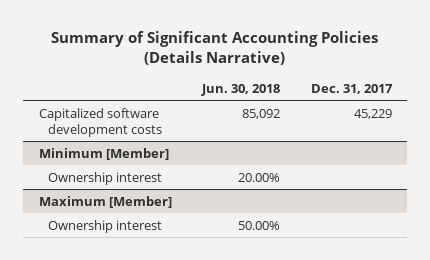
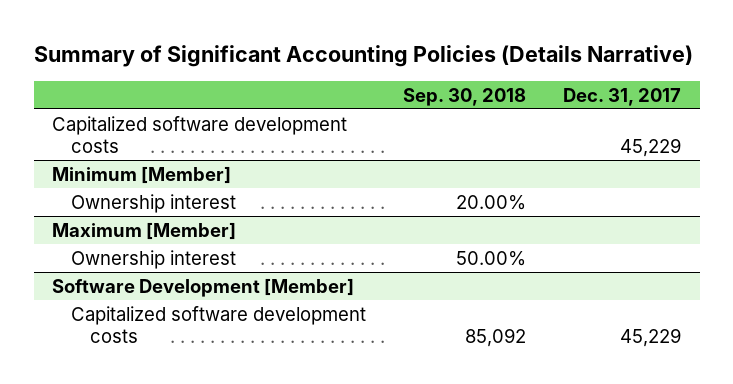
[201,83,281,96] Jun. 30, 2018 -> none
none -> [403,87,527,106] Sep. 30, 2018
none -> [52,277,355,297] Software Development [Member]
none -> [71,305,367,343] Capitalized software development costs

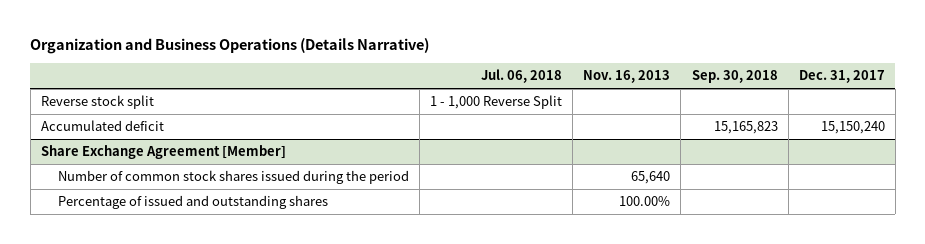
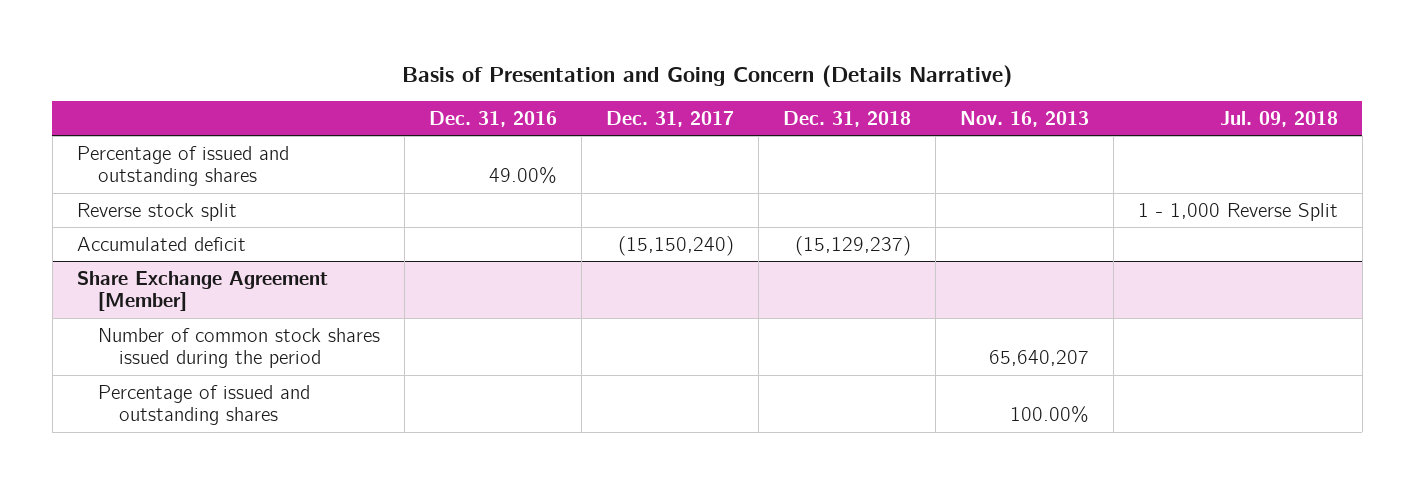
[30,37,430,54] Organization and Business Operations (Details Narrative) -> [402,64,1013,87] Basis of Presentation and Going Concern (Details Narrative)
[481,69,563,84] Jul. 06, 2018 -> none
[691,70,778,84] Sep. 30, 2018 -> none
none -> [428,111,557,128] Dec. 31, 2016
none -> [782,111,911,128] Dec. 31, 2018
none -> [1219,111,1338,128] Jul. 09, 2018
none -> [76,145,289,187] Percentage of issued and outstanding shares
[820,121,885,135] 15,150,240 -> [617,235,734,256] (15,150,240)
[631,171,671,185] 65,640 -> [988,350,1089,367] 65,640,207

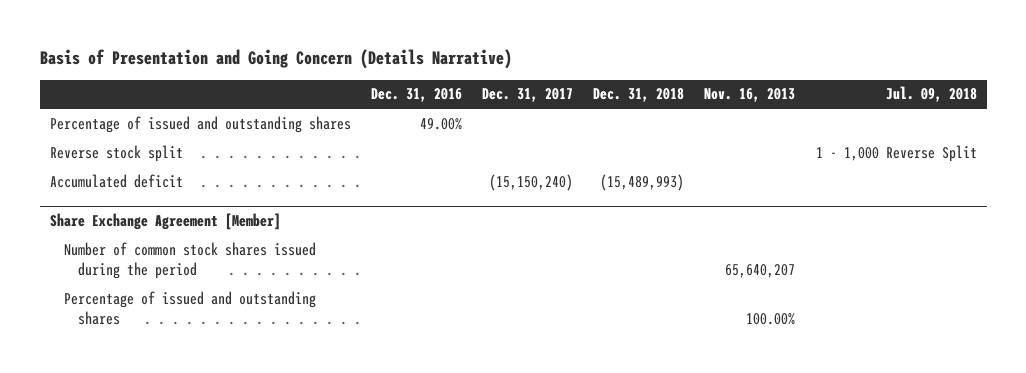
[794,235,911,256] (15,129,237) -> [600,173,685,191] (15,489,993)

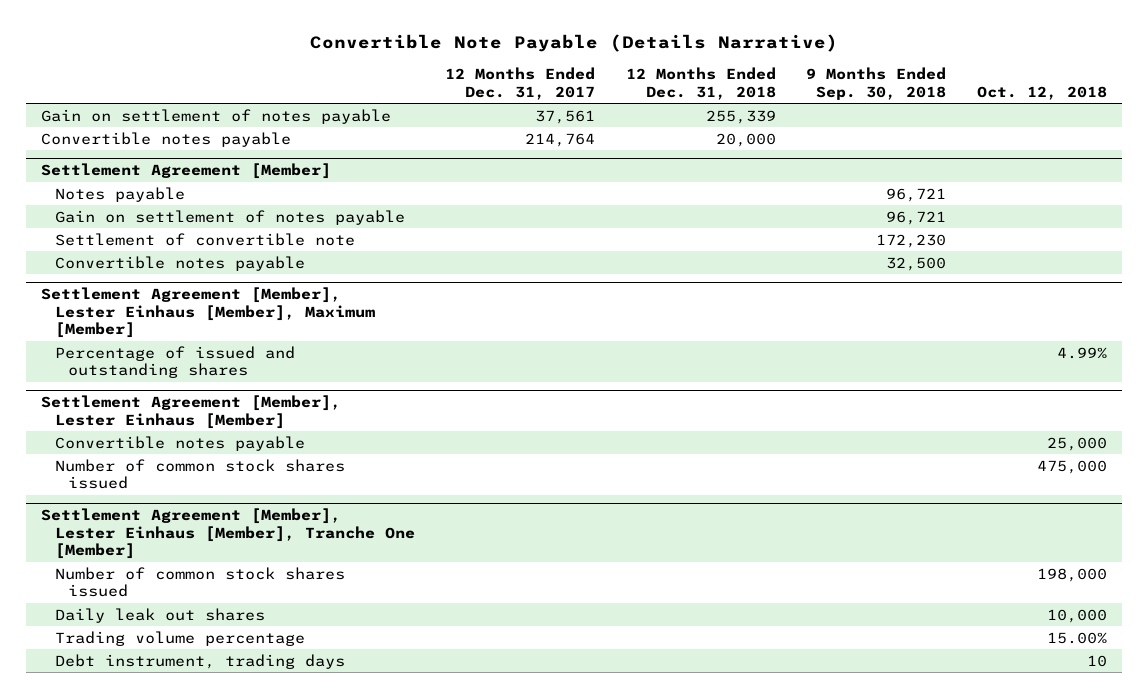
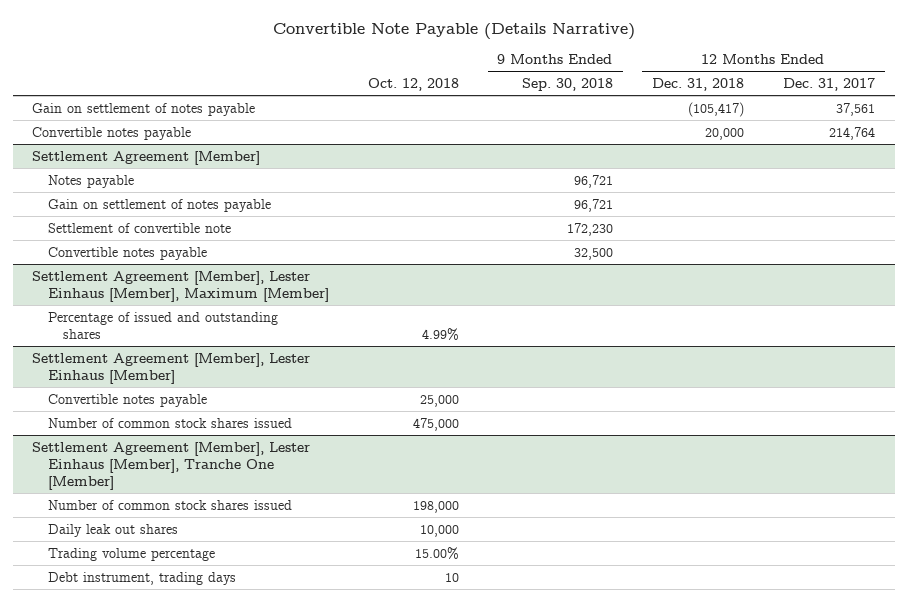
[705,109,776,124] 255,339 -> [687,101,744,117] (105,417)

